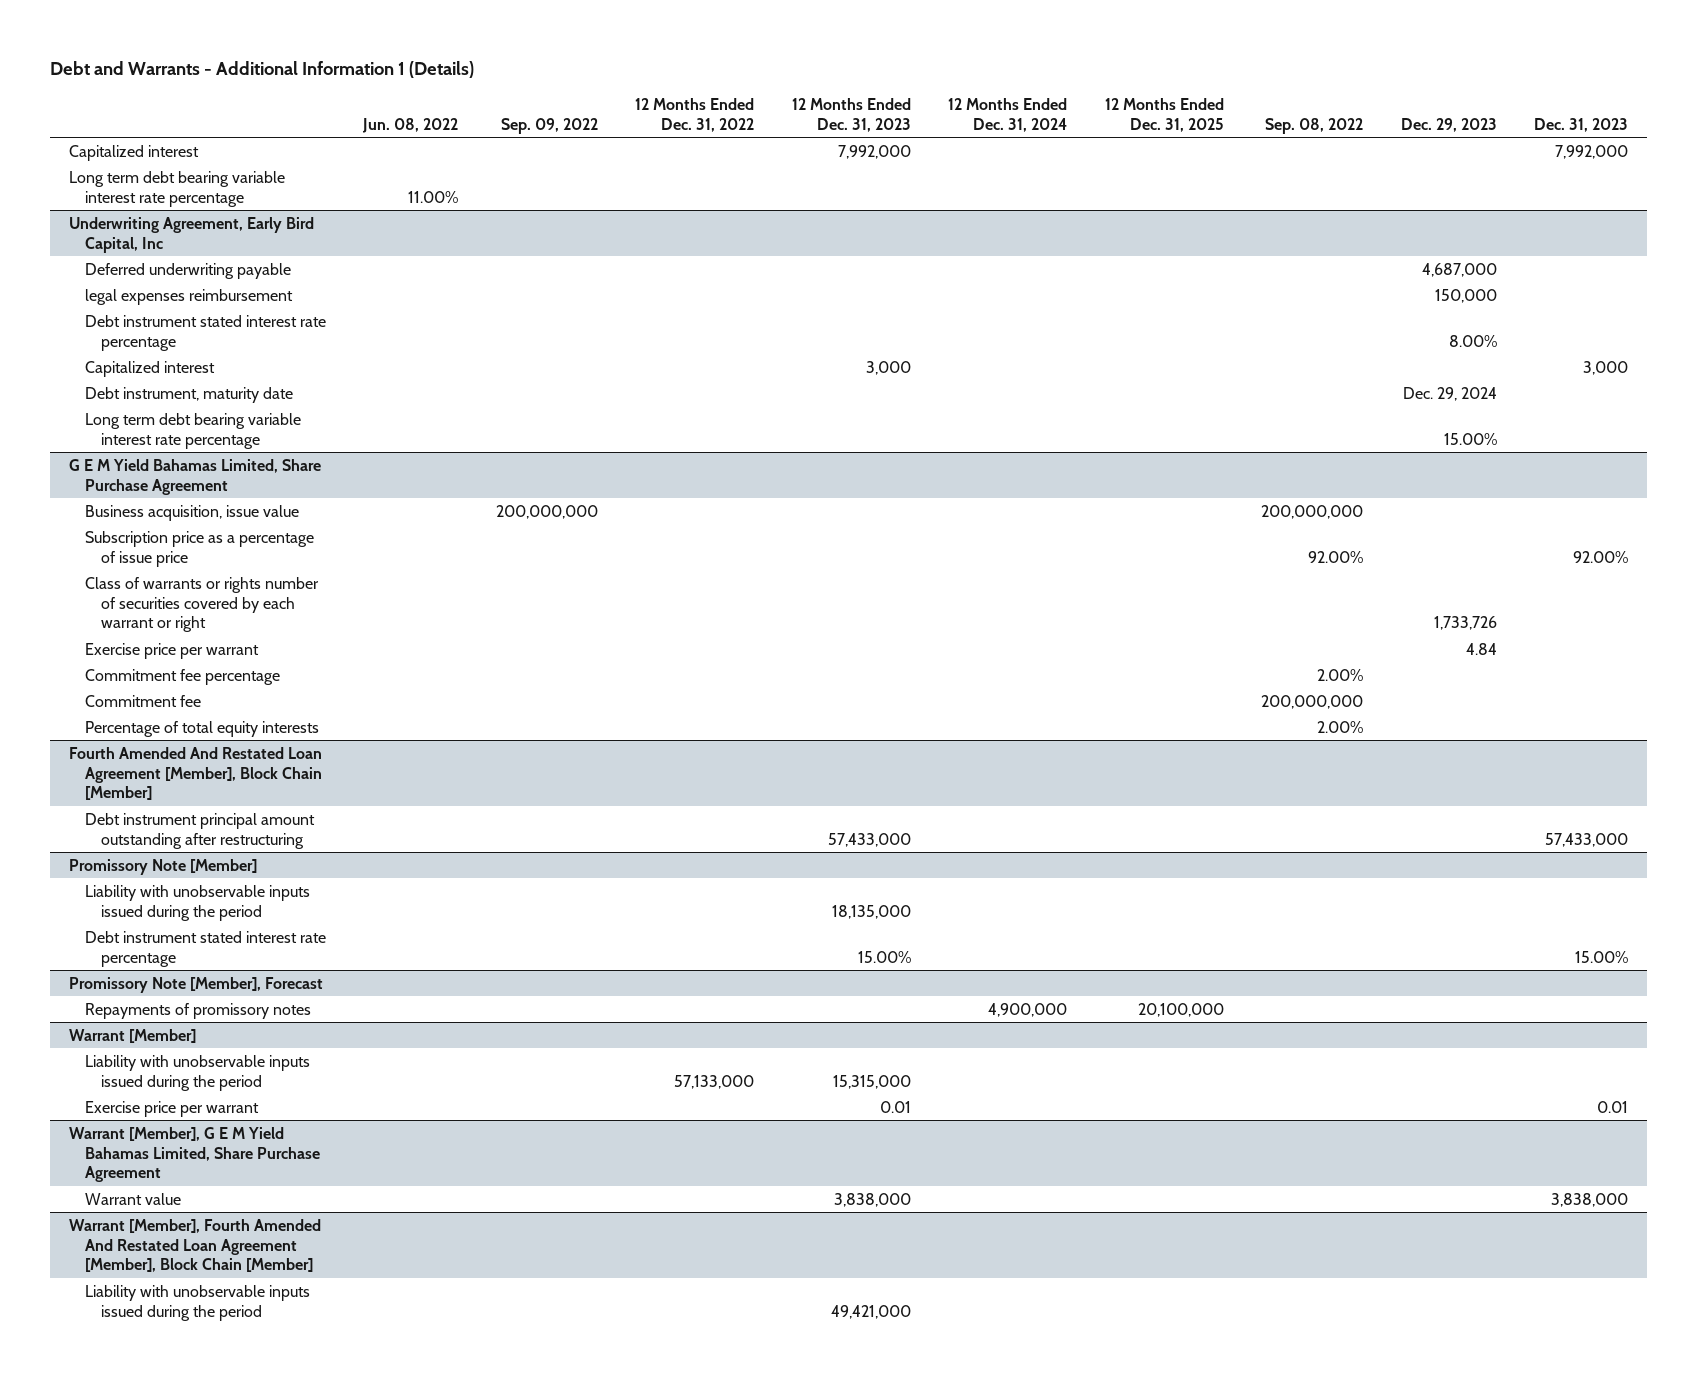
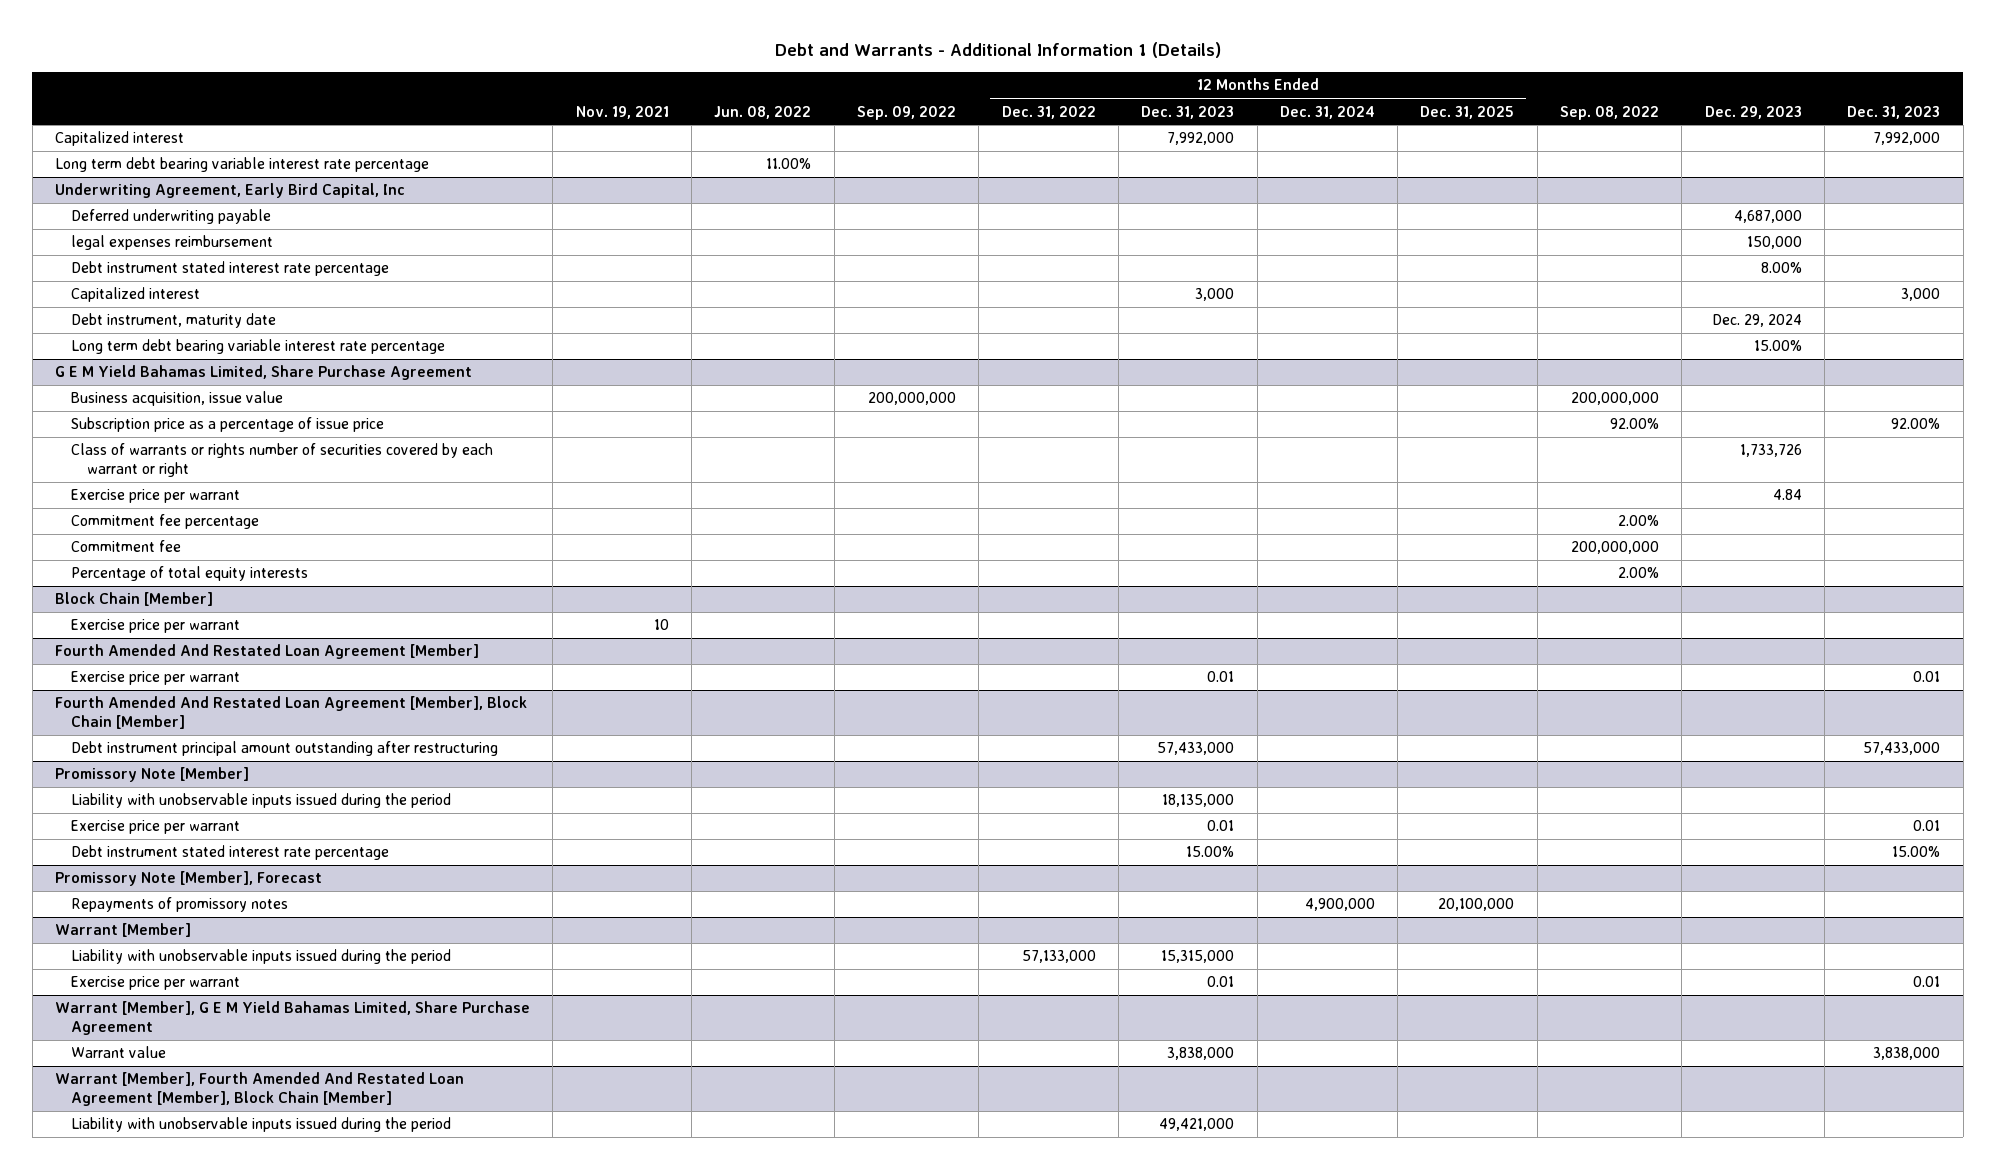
none -> [575,105,669,119] Nov. 19, 2021
none -> [54,592,213,607] Block Chain [Member]
none -> [71,619,241,634] Exercise price per warrant
none -> [54,644,479,660] Fourth Amended And Restated Loan Agreement [Member]
none -> [71,671,241,686] Exercise price per warrant
none -> [71,820,241,835] Exercise price per warrant

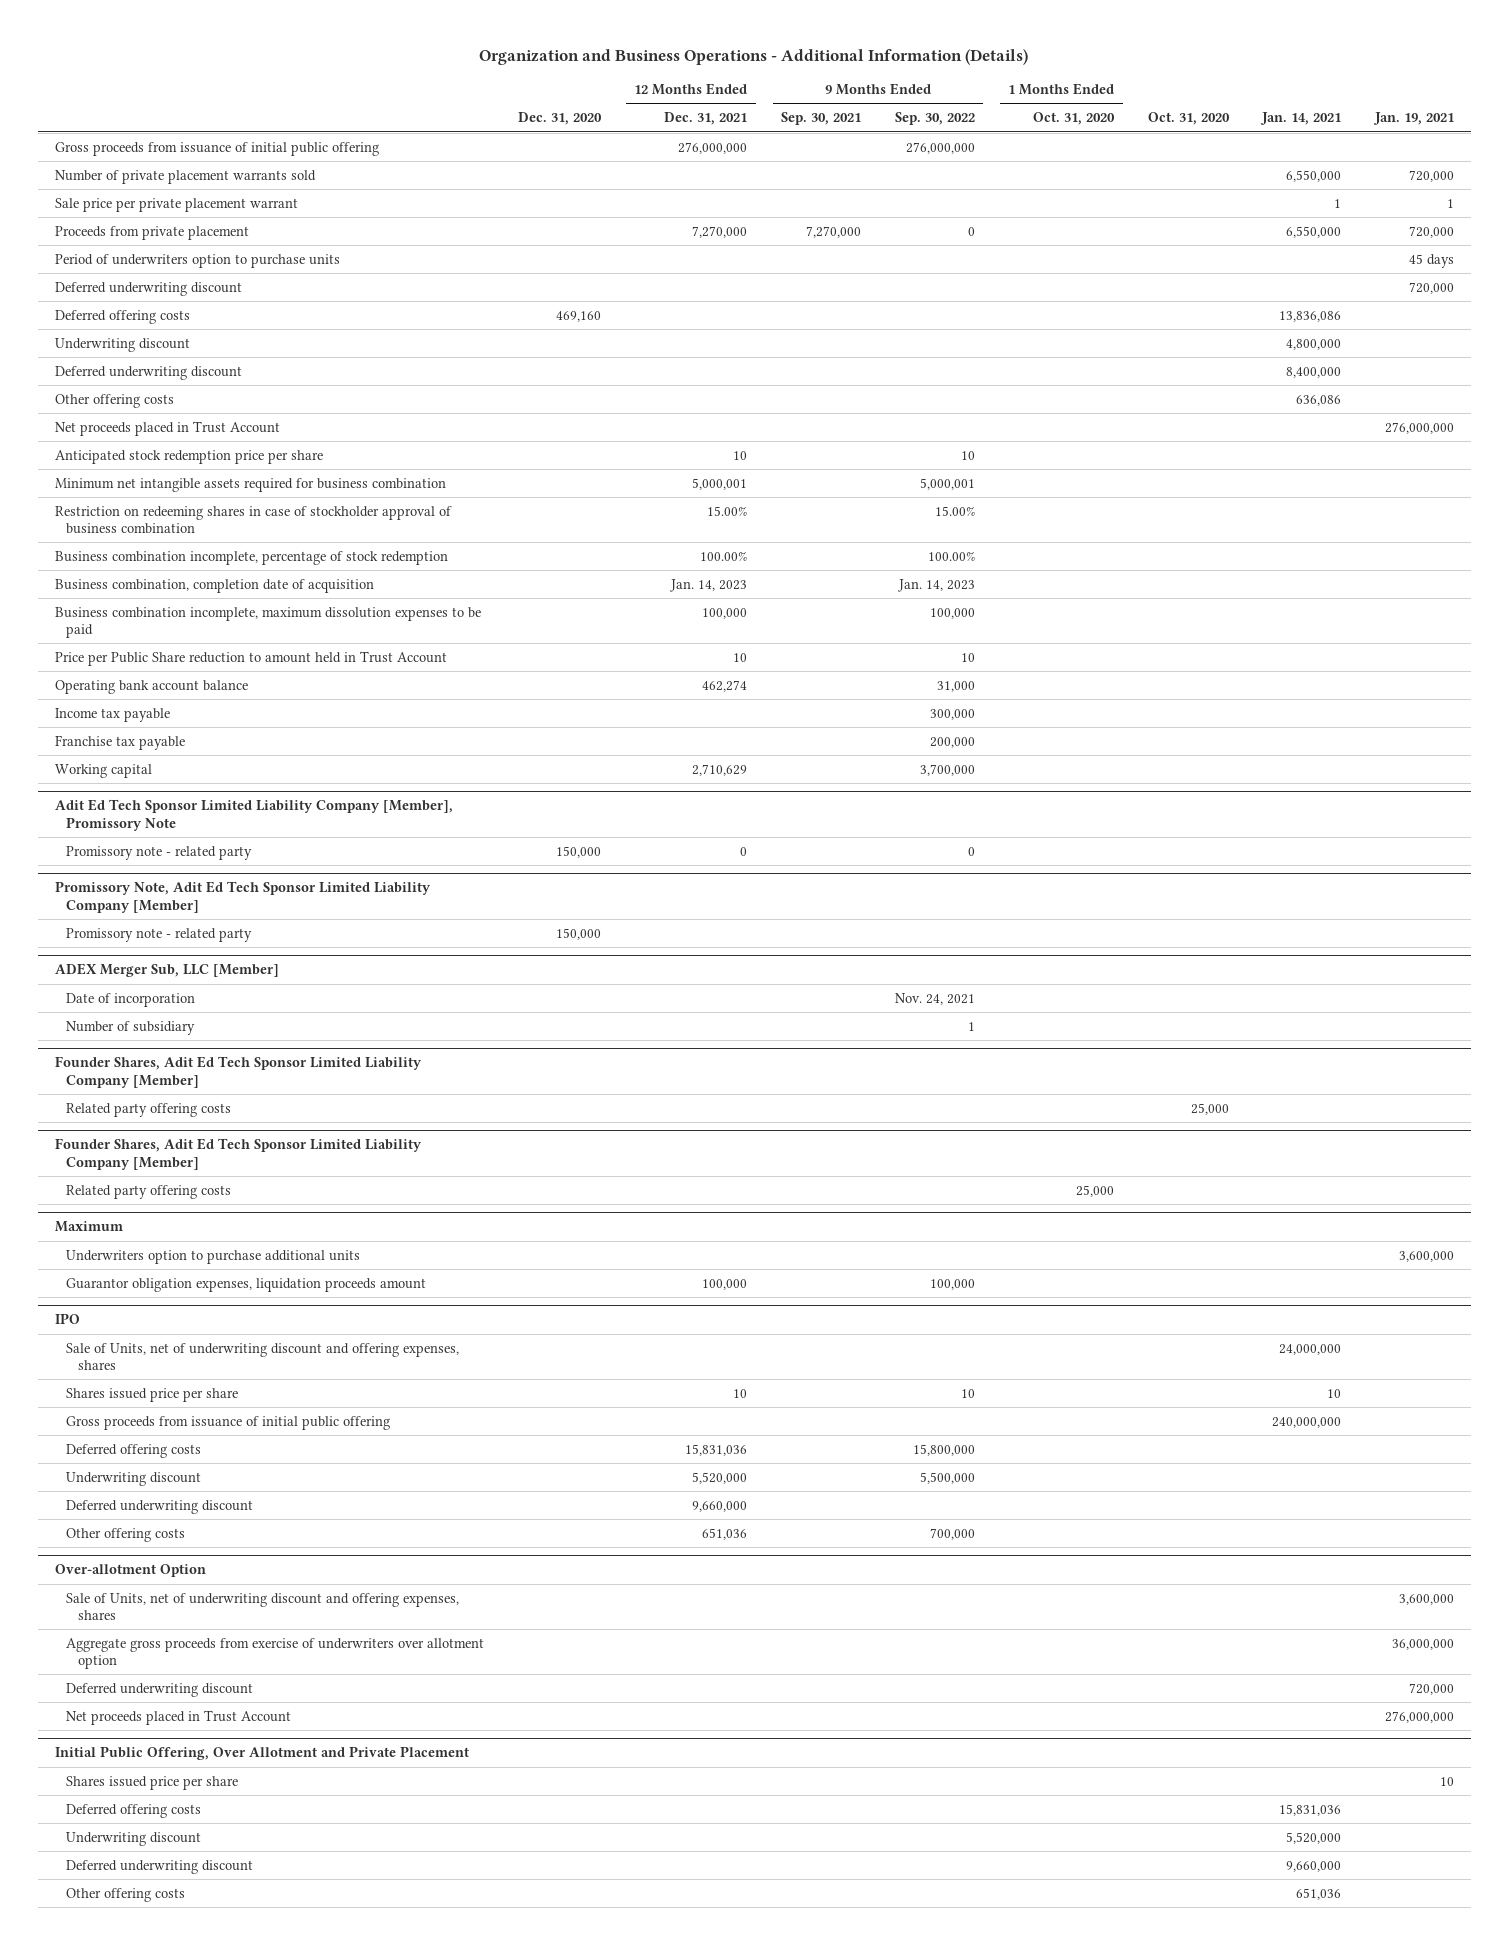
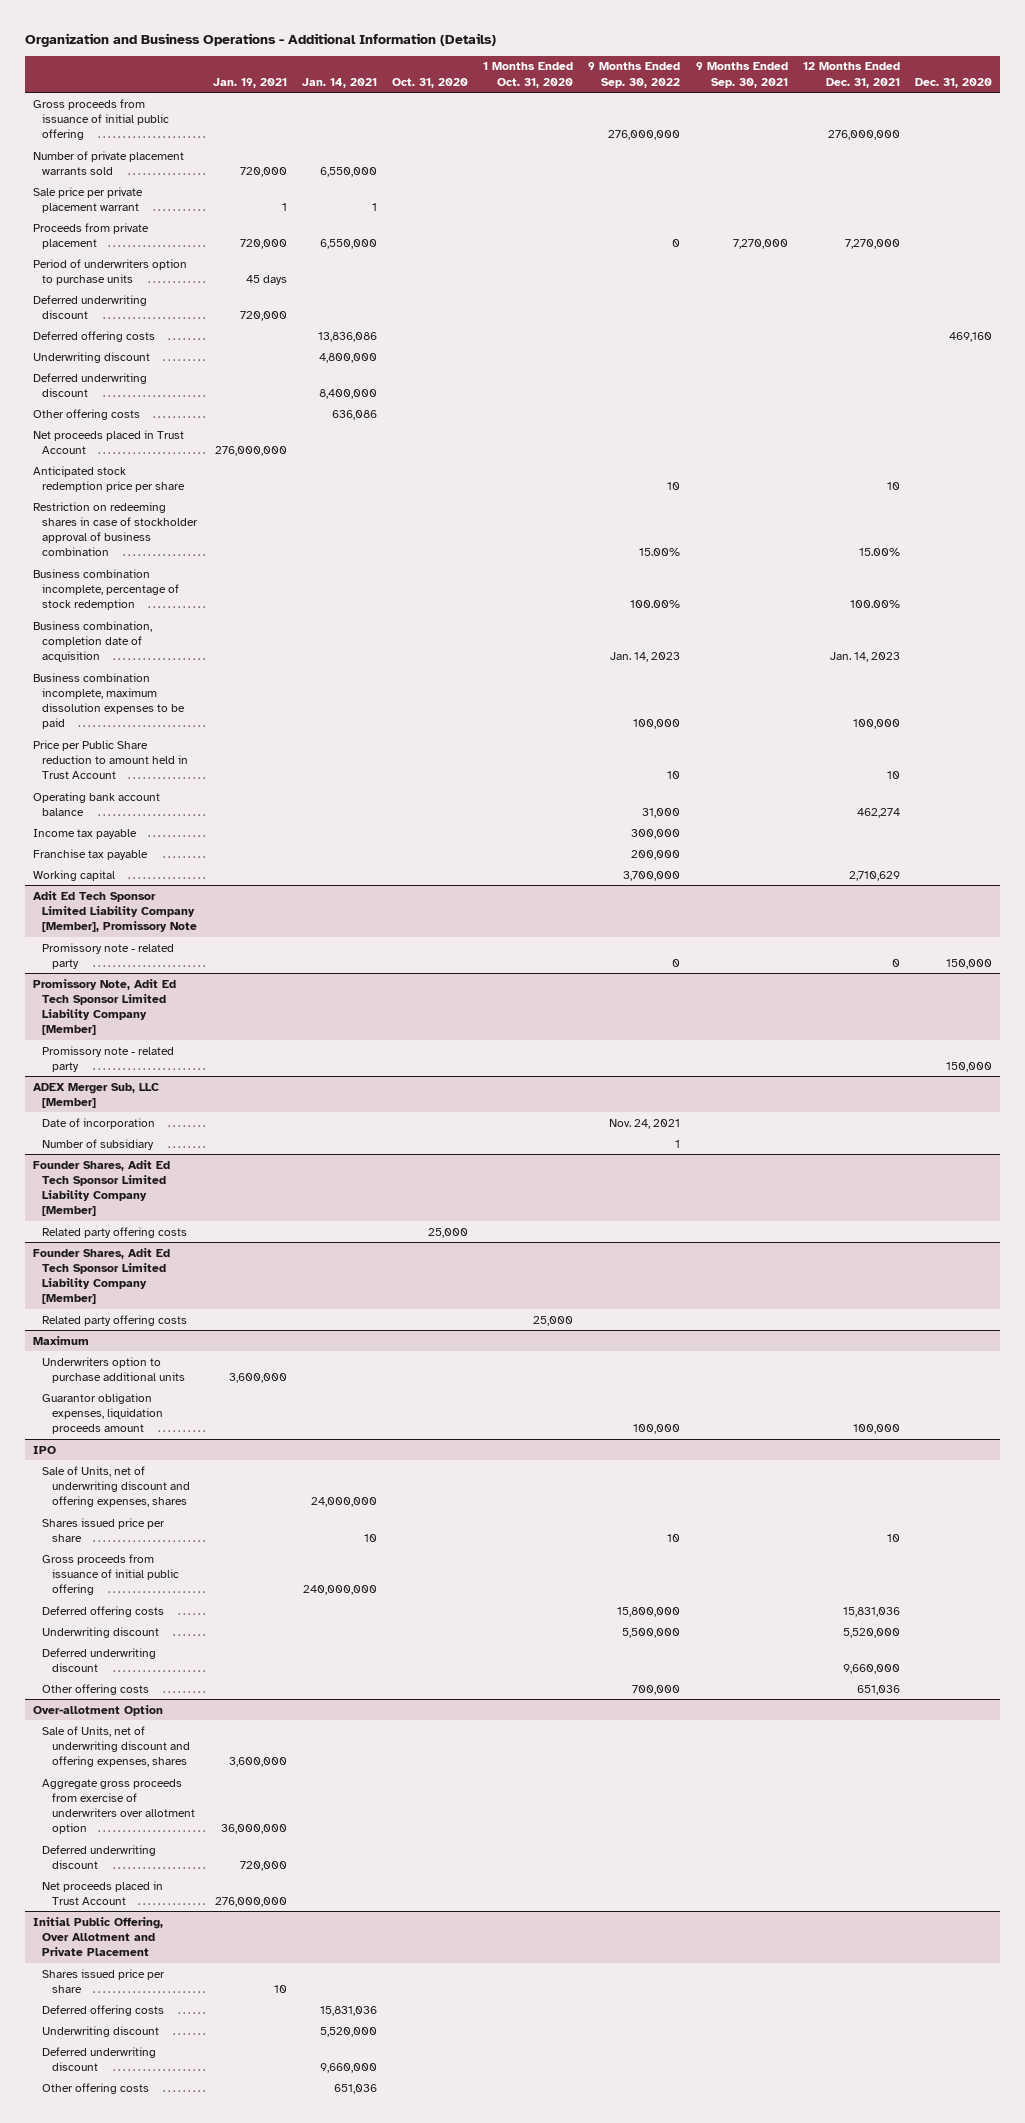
[54,477,446,492] Minimum net intangible assets required for business combination -> none

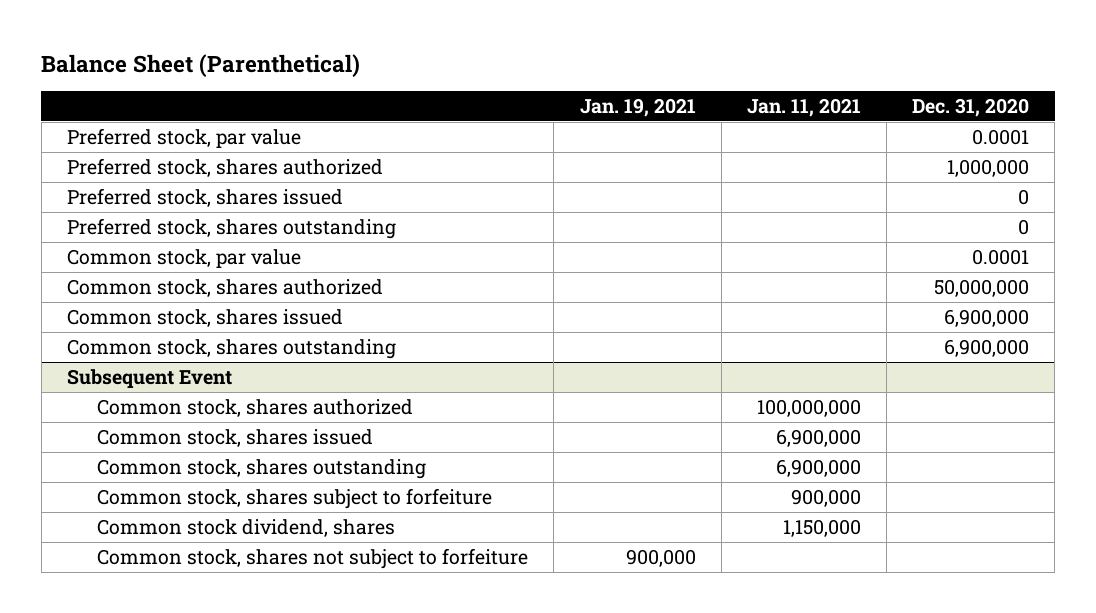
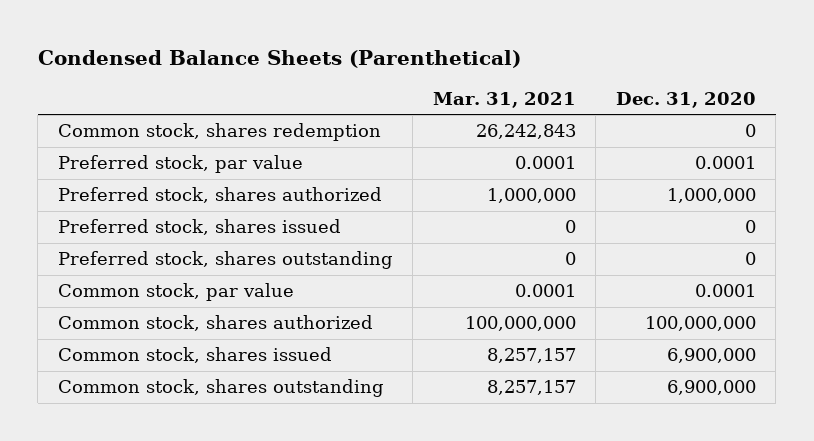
[41,53,361,77] Balance Sheet (Parenthetical) -> [37,49,521,68] Condensed Balance Sheets (Parenthetical)
[579,98,696,118] Jan. 19, 2021 -> none
[746,98,861,118] Jan. 11, 2021 -> none
none -> [432,91,576,108] Mar. 31, 2021
none -> [57,123,381,142] Common stock, shares redemption
[934,278,1030,297] 50,000,000 -> [644,316,756,332] 100,000,000
[67,368,233,388] Subsequent Event -> none
[97,398,414,417] Common stock, shares authorized -> none
[97,428,374,447] Common stock, shares issued -> none
[97,458,427,479] Common stock, shares outstanding -> none
[97,487,493,509] Common stock, shares subject to forfeiture -> none
[97,518,396,537] Common stock dividend, shares -> none
[97,547,529,569] Common stock, shares not subject to forfeiture -> none

